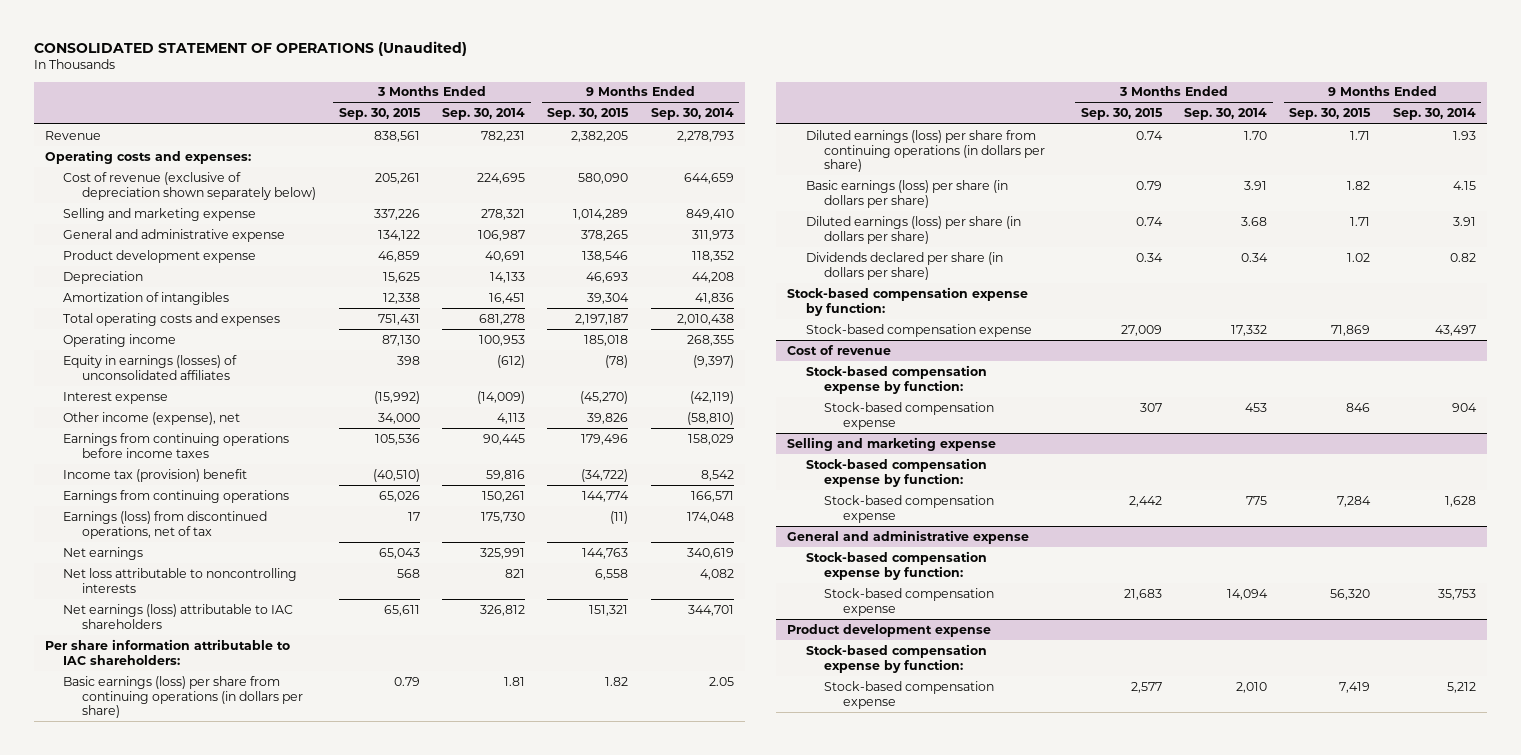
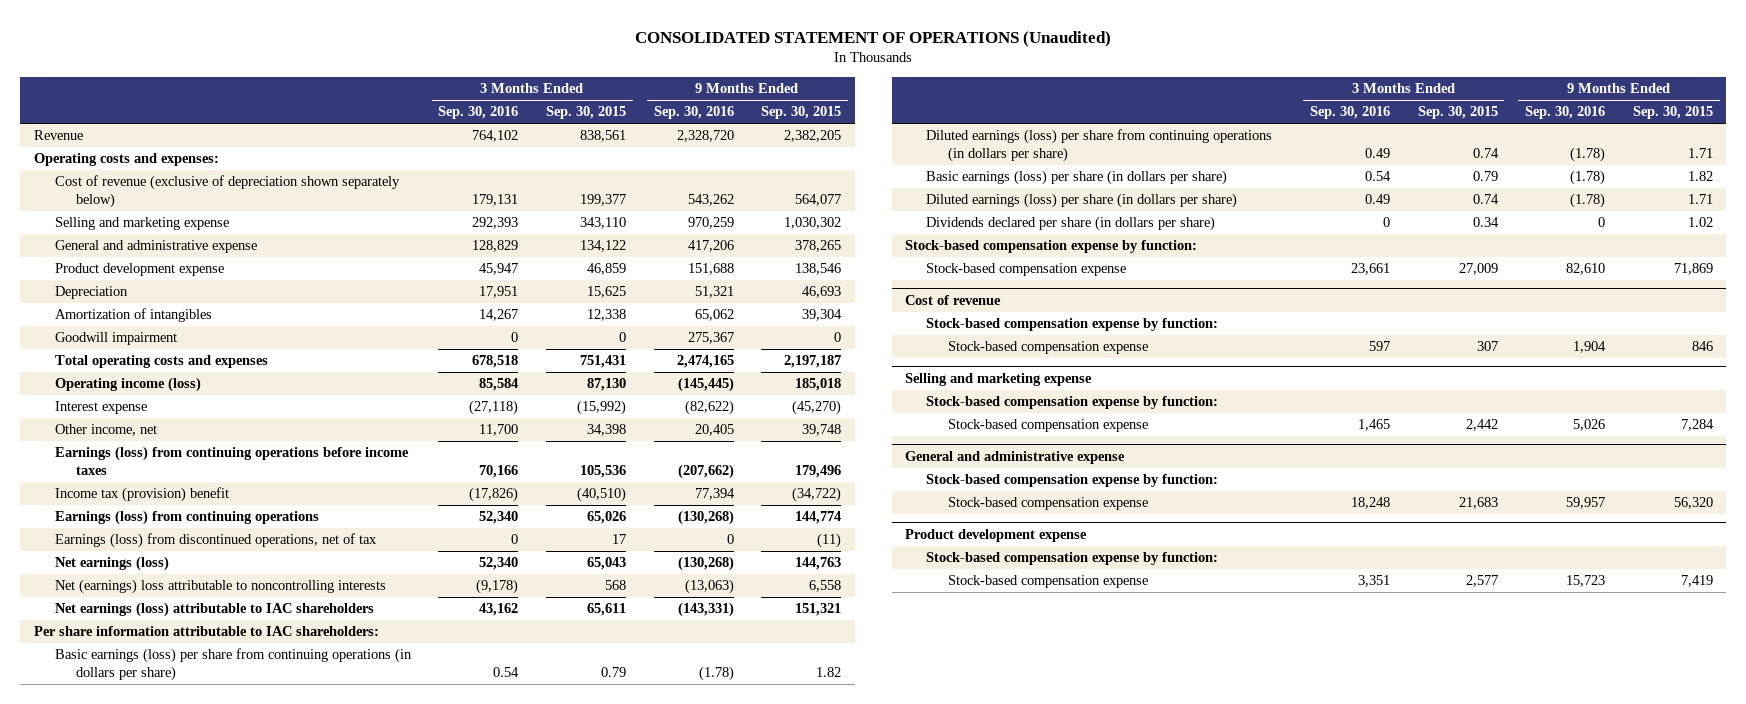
[441,108,525,121] Sep. 30, 2014 -> none
[650,108,734,121] Sep. 30, 2014 -> none
none -> [438,106,519,120] Sep. 30, 2016
none -> [653,106,734,120] Sep. 30, 2016
[374,172,420,184] 205,261 -> [580,193,627,206] 199,377
[578,172,629,184] 580,090 -> [795,193,842,206] 564,077
[373,208,420,220] 337,226 -> [580,217,627,230] 343,110
[573,208,629,220] 1,014,289 -> [784,217,842,230] 1,030,302
none -> [54,332,177,346] Goodwill impairment
[63,354,238,380] Equity in earnings (losses) of unconsolidated affiliates -> none
[63,333,177,347] Operating income -> [54,377,201,393] Operating income (loss)
[63,411,241,425] Other income (expense), net -> [54,424,157,437] Other income, net
[377,412,420,424] 34,000 -> [587,424,627,437] 34,398
[587,412,629,424] 39,826 -> [802,424,842,437] 39,748
[63,432,290,458] Earnings from continuing operations before income taxes -> [54,446,409,475] Earnings (loss) from continuing operations before income taxes
[63,489,290,503] Earnings from continuing operations -> [54,510,319,526] Earnings (loss) from continuing operations
[63,546,144,560] Net earnings -> [54,556,169,572] Net earnings (loss)
[63,567,298,593] Net loss attributable to noncontrolling interests -> [54,579,386,595] Net (earnings) loss attributable to noncontrolling interests

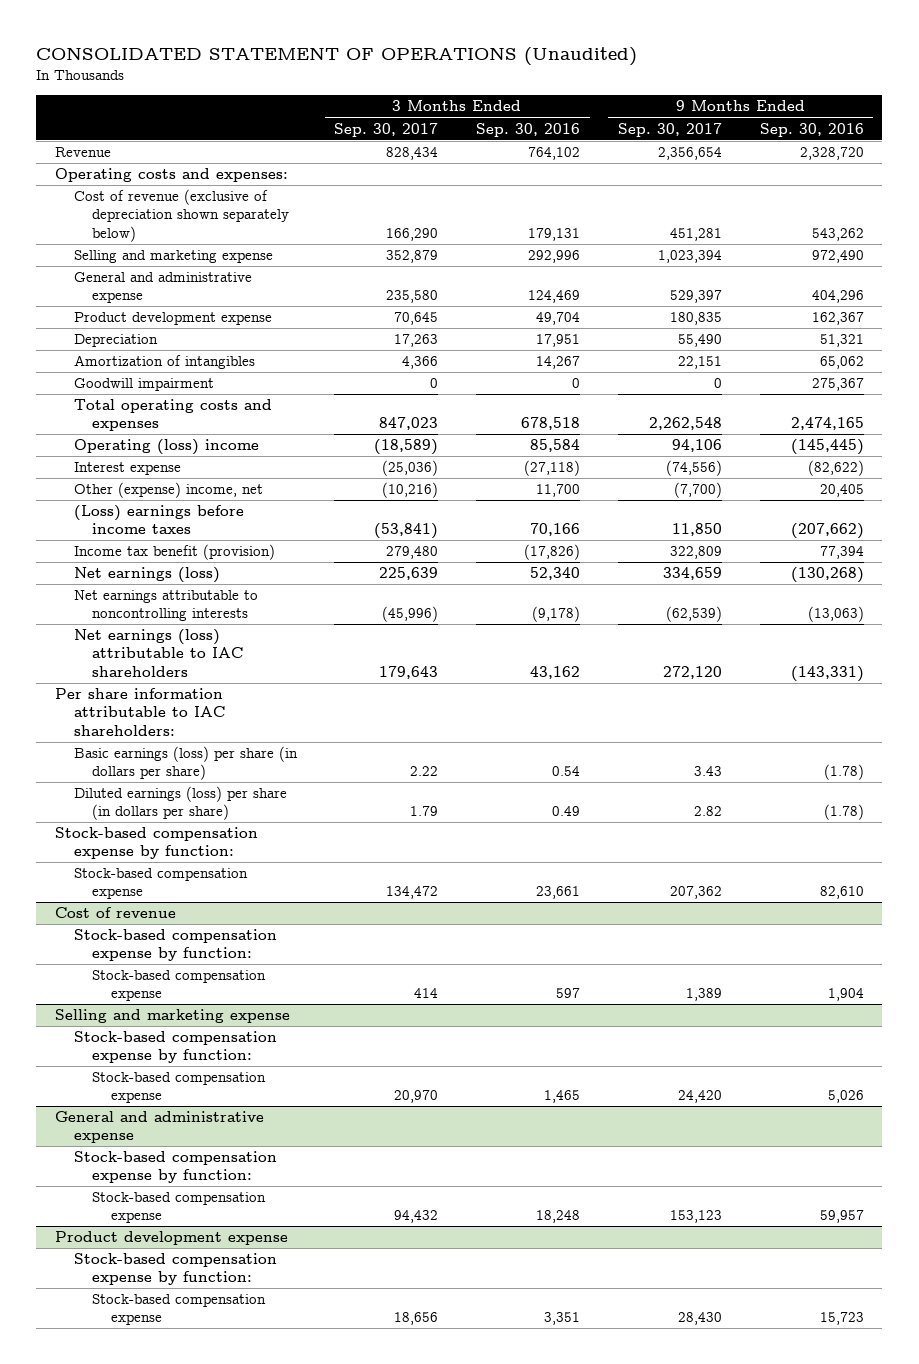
[546,106,627,120] Sep. 30, 2015 -> none
[761,106,842,120] Sep. 30, 2015 -> none
none -> [334,122,439,137] Sep. 30, 2017
none -> [617,122,722,137] Sep. 30, 2017
[472,217,519,230] 292,393 -> [528,250,581,264] 292,996
[687,217,734,230] 970,259 -> [811,250,864,264] 972,490
[472,240,519,253] 128,829 -> [528,290,581,304] 124,469
[687,240,734,253] 417,206 -> [811,290,864,304] 404,296
[479,263,519,276] 45,947 -> [536,312,581,326] 49,704
[687,263,734,276] 151,688 -> [811,312,864,326] 162,367
[54,377,201,393] Operating income (loss) -> [73,439,259,456] Operating (loss) income
[54,510,319,526] Earnings (loss) from continuing operations -> none
[54,533,377,549] Earnings (loss) from discontinued operations, net of tax -> none
[54,424,157,437] Other income, net -> [73,482,263,499] Other (expense) income, net
[54,446,409,475] Earnings (loss) from continuing operations before income taxes -> [73,505,244,535] (Loss) earnings before income taxes
[54,487,229,503] Income tax (provision) benefit -> [73,544,275,561] Income tax benefit (provision)
[54,579,386,595] Net (earnings) loss attributable to noncontrolling interests -> [73,590,258,622] Net earnings attributable to noncontrolling interests
[54,648,412,681] Basic earnings (loss) per share from continuing operations (in dollars per share) -> none
[926,129,1273,162] Diluted earnings (loss) per share from continuing operations (in dollars per share) -> none
[926,216,1216,232] Dividends declared per share (in dollars per share) -> none

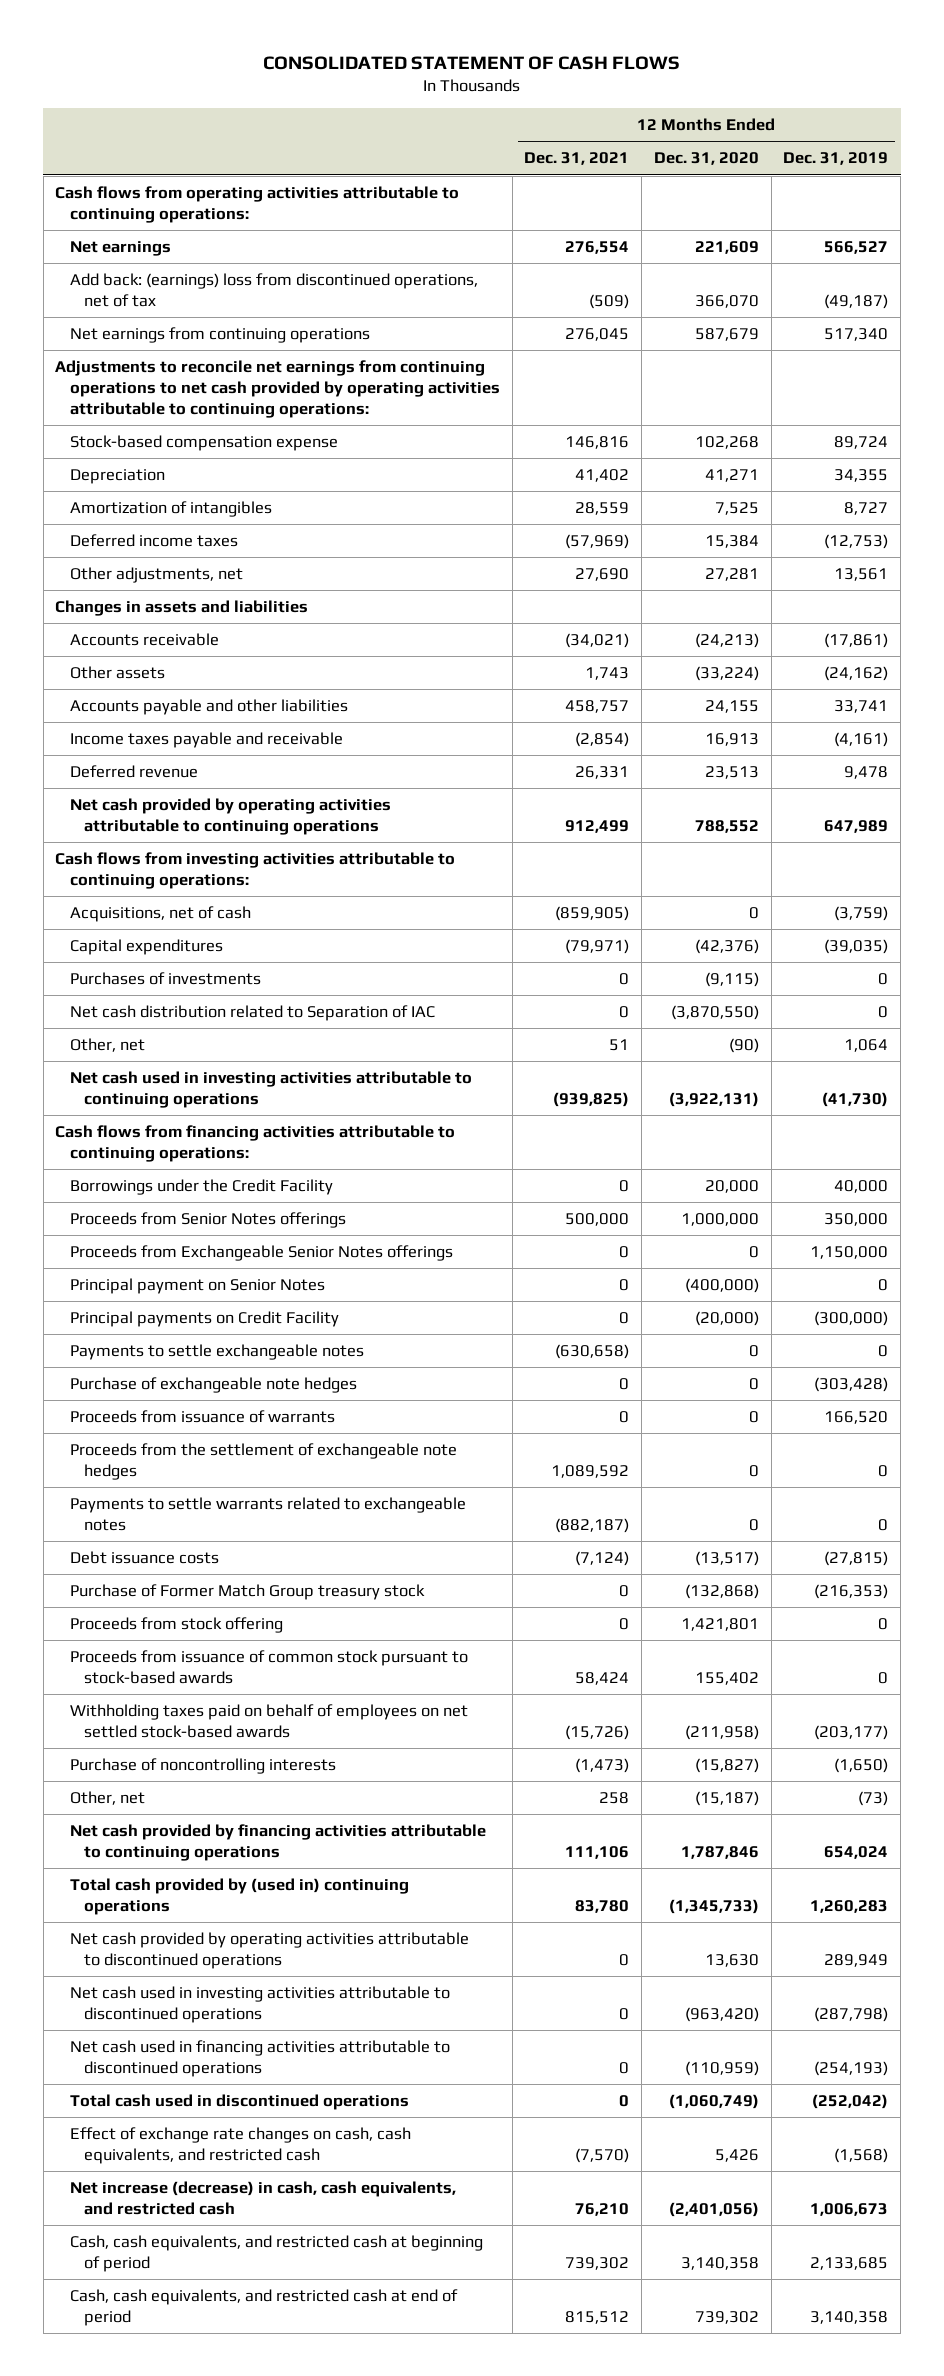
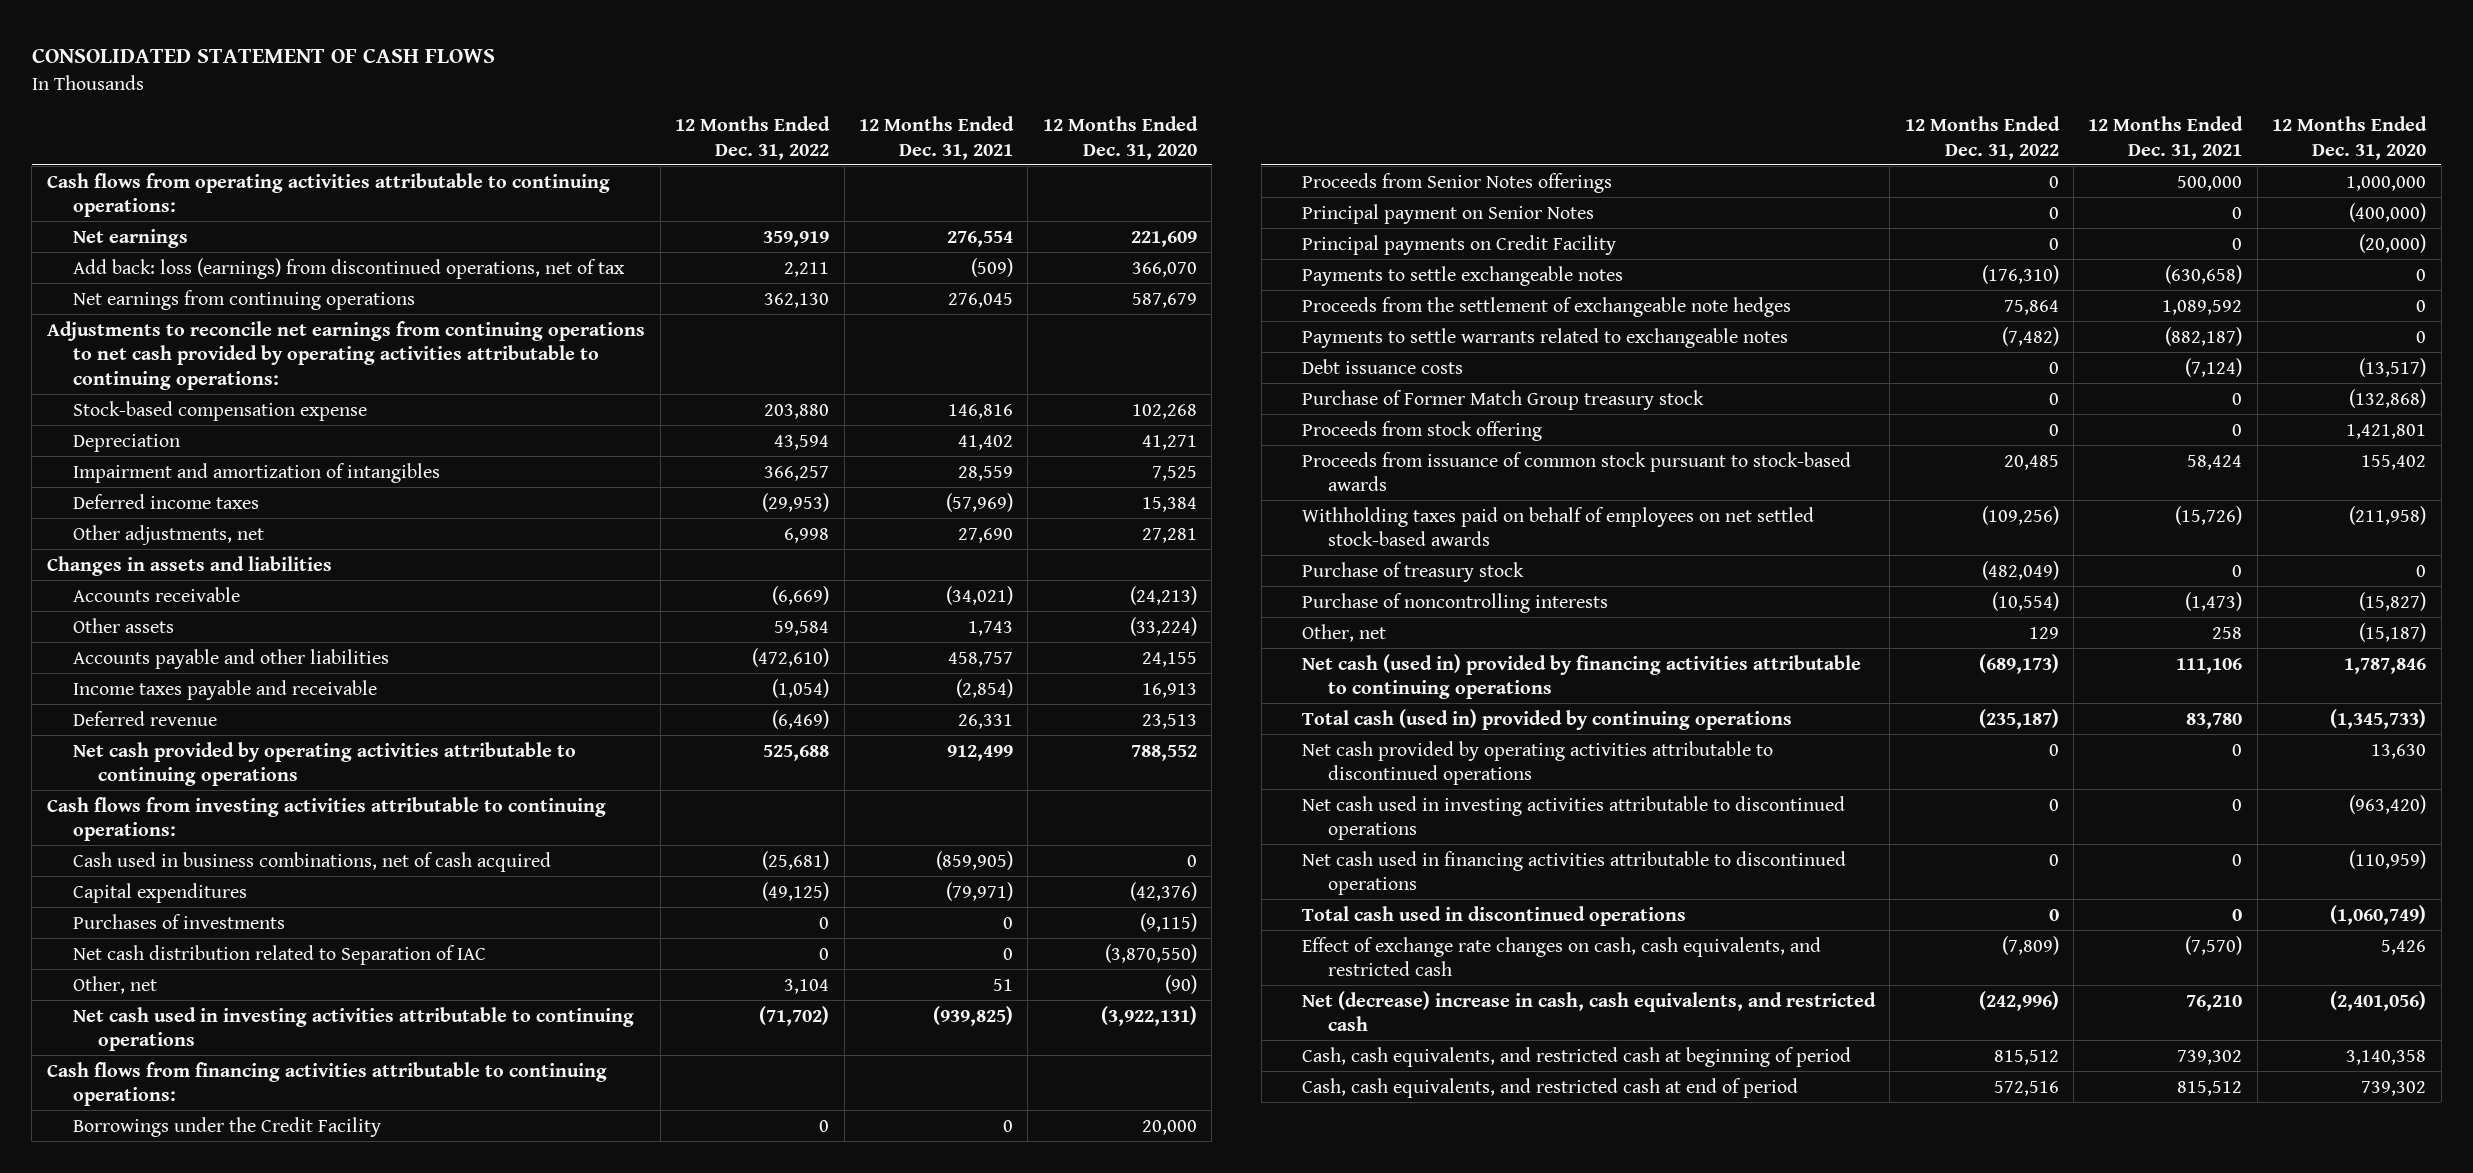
[783,152,889,166] Dec. 31, 2019 -> none
none -> [675,116,831,160] 12 Months Ended Dec. 31, 2022
[69,273,478,307] Add back: (earnings) loss from discontinued operations, net of tax -> [72,257,625,279] Add back: loss (earnings) from discontinued operations, net of tax
[69,501,272,518] Amortization of intangibles -> [72,462,440,483] Impairment and amortization of intangibles
[69,906,251,923] Acquisitions, net of cash -> [72,851,551,872] Cash used in business combinations, net of cash acquired
[69,1245,453,1262] Proceeds from Exchangeable Senior Notes offerings -> none
[69,1377,357,1394] Purchase of exchangeable note hedges -> none
[69,1410,335,1424] Proceeds from issuance of warrants -> none
none -> [1301,561,1524,582] Purchase of treasury stock
[69,1824,486,1861] Net cash provided by financing activities attributable to continuing operations -> [1301,653,1861,700] Net cash (used in) provided by financing activities attributable to continuing operations
[69,1878,409,1915] Total cash provided by (used in) continuing operations -> [1301,708,1792,730] Total cash (used in) provided by continuing operations
[69,2181,456,2215] Net increase (decrease) in cash, cash equivalents, and restricted cash -> [1301,990,1876,1032] Net (decrease) increase in cash, cash equivalents, and restricted cash

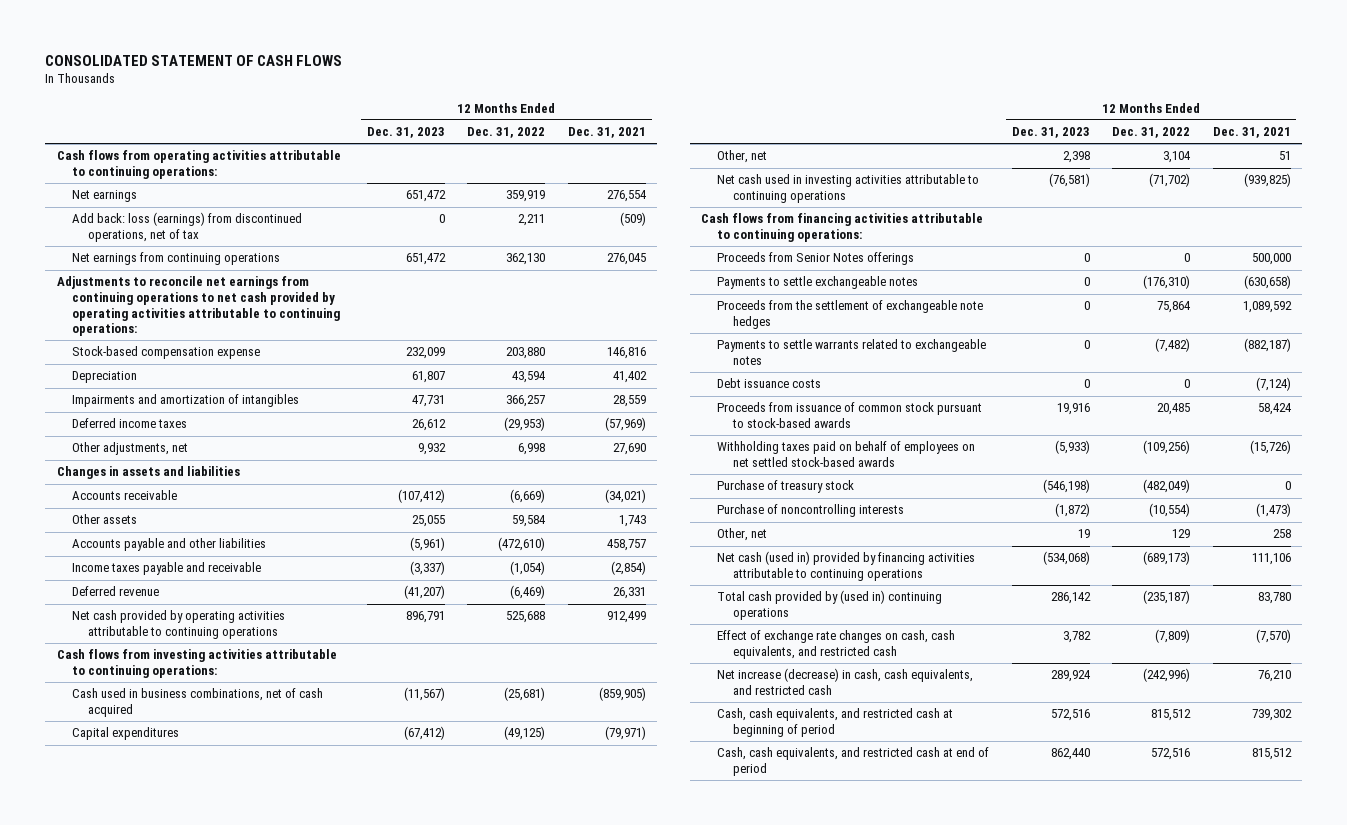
[1042,116,1198,160] 12 Months Ended Dec. 31, 2020 -> none
none -> [366,127,445,139] Dec. 31, 2023
[72,462,440,483] Impairment and amortization of intangibles -> [72,394,300,408] Impairments and amortization of intangibles
[72,913,285,929] Purchases of investments -> none
[72,944,486,965] Net cash distribution related to Separation of IAC -> none
[72,1116,381,1137] Borrowings under the Credit Facility -> none
[1301,203,1594,224] Principal payment on Senior Notes -> none
[1301,234,1616,255] Principal payments on Credit Facility -> none
[1301,389,1704,410] Purchase of Former Match Group treasury stock -> none
[1301,420,1542,441] Proceeds from stock offering -> none
[1301,740,1773,786] Net cash provided by operating activities attributable to discontinued operations -> none
[1301,795,1845,841] Net cash used in investing activities attributable to discontinued operations -> none
[1301,850,1846,896] Net cash used in financing activities attributable to discontinued operations -> none
[1301,905,1686,926] Total cash used in discontinued operations -> none
[1301,708,1792,730] Total cash (used in) provided by continuing operations -> [717,590,943,621] Total cash provided by (used in) continuing operations
[1301,990,1876,1032] Net (decrease) increase in cash, cash equivalents, and restricted cash -> [717,668,974,696] Net increase (decrease) in cash, cash equivalents, and restricted cash

